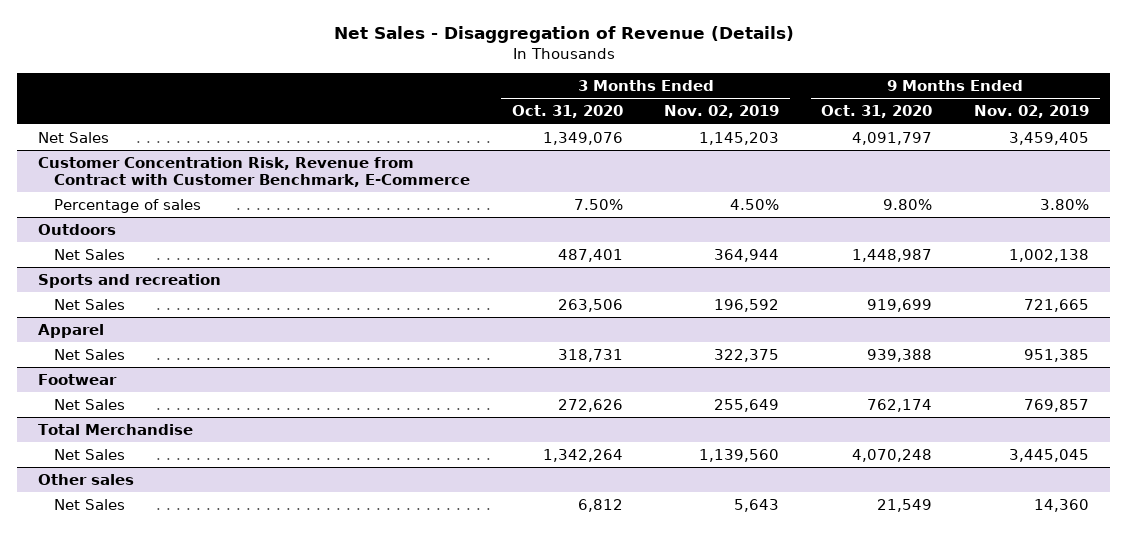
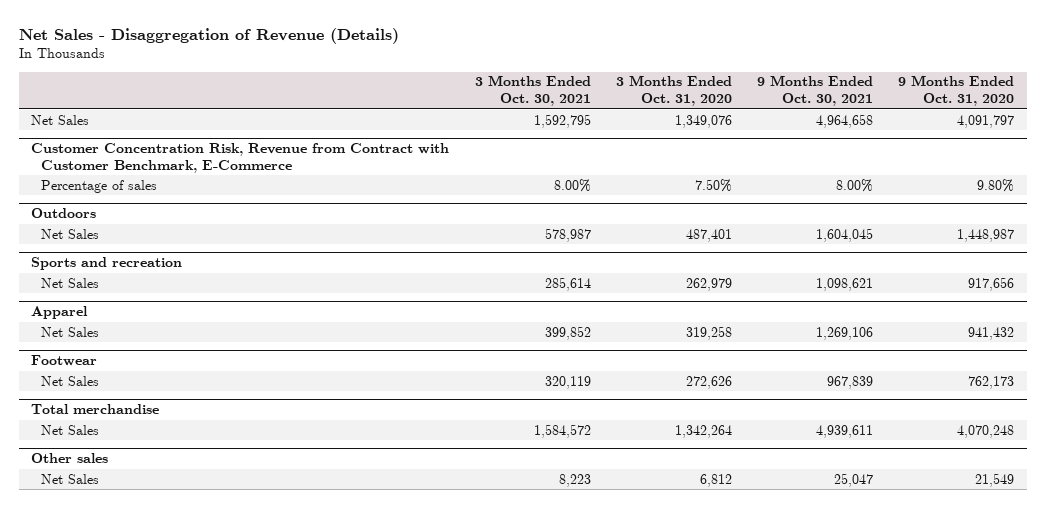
[664,105,780,119] Nov. 02, 2019 -> none
[974,105,1090,119] Nov. 02, 2019 -> none
none -> [474,75,591,107] 3 Months Ended Oct. 30, 2021
none -> [756,75,873,107] 9 Months Ended Oct. 30, 2021
[557,298,623,312] 263,506 -> [685,277,732,291] 262,979
[867,298,933,312] 919,699 -> [968,276,1015,291] 917,656
[557,348,623,362] 318,731 -> [685,325,732,340] 319,258
[867,348,933,362] 939,388 -> [968,326,1015,340] 941,432
[867,398,933,412] 762,174 -> [968,375,1015,389] 762,173
[37,423,193,435] Total Merchandise -> [31,404,160,415] Total merchandise

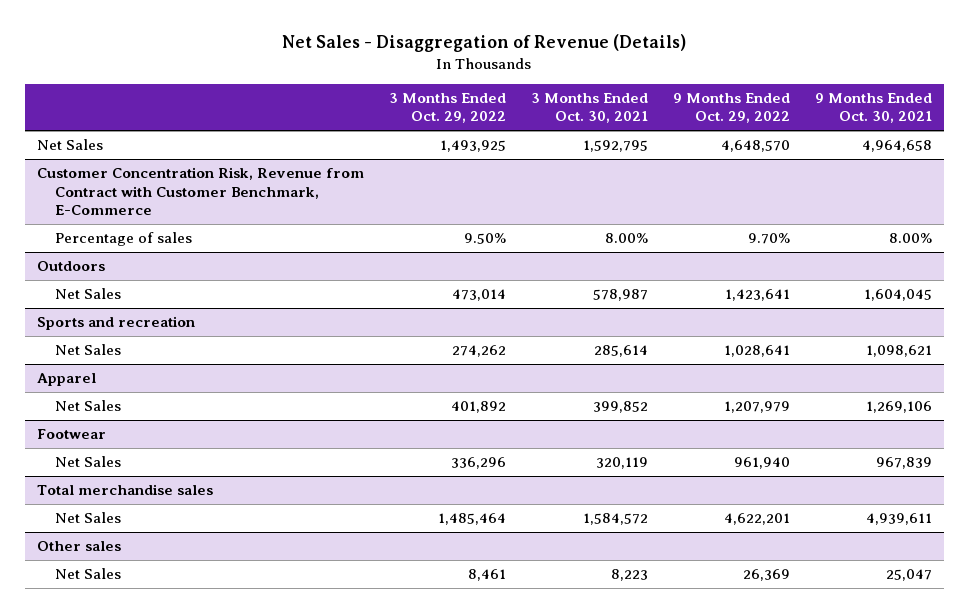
[615,75,732,107] 3 Months Ended Oct. 31, 2020 -> none
[898,75,1015,107] 9 Months Ended Oct. 31, 2020 -> none
none -> [389,92,507,124] 3 Months Ended Oct. 29, 2022
none -> [672,92,790,124] 9 Months Ended Oct. 29, 2022
[31,404,160,415] Total merchandise -> [37,484,214,496] Total merchandise sales

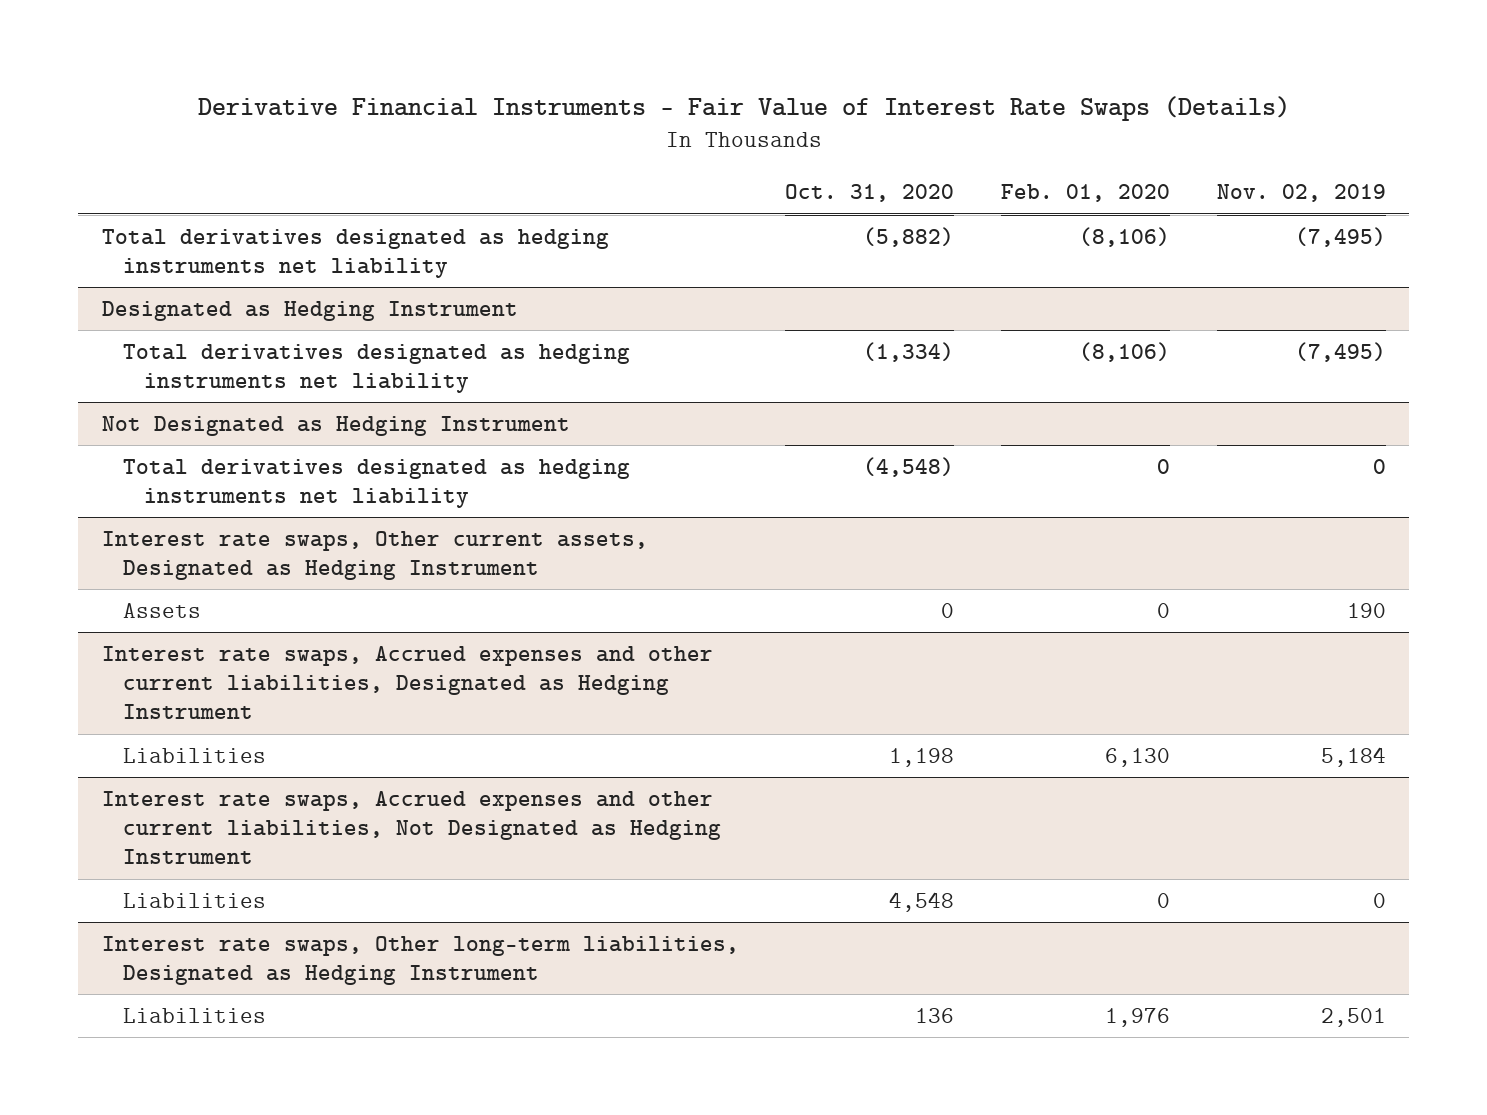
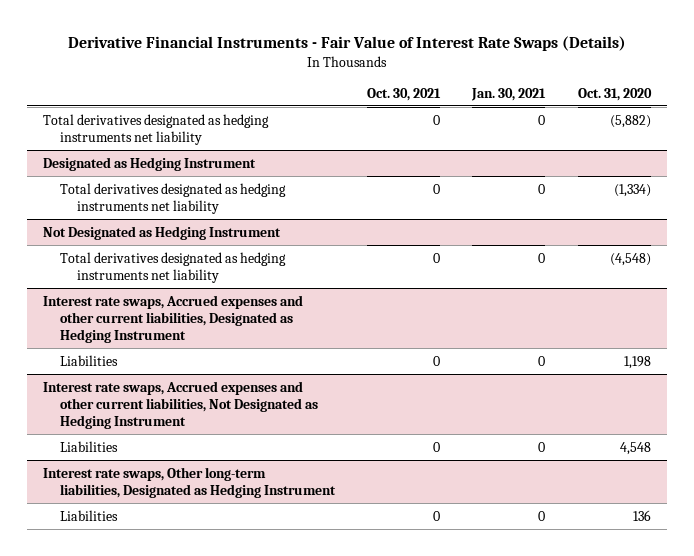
[1000,184,1170,203] Feb. 01, 2020 -> none
[1216,184,1386,203] Nov. 02, 2019 -> none
none -> [367,87,442,101] Oct. 30, 2021
none -> [471,87,547,101] Jan. 30, 2021
[101,530,648,581] Interest rate swaps, Other current assets, Designated as Hedging Instrument -> none
[122,602,201,618] Assets -> none

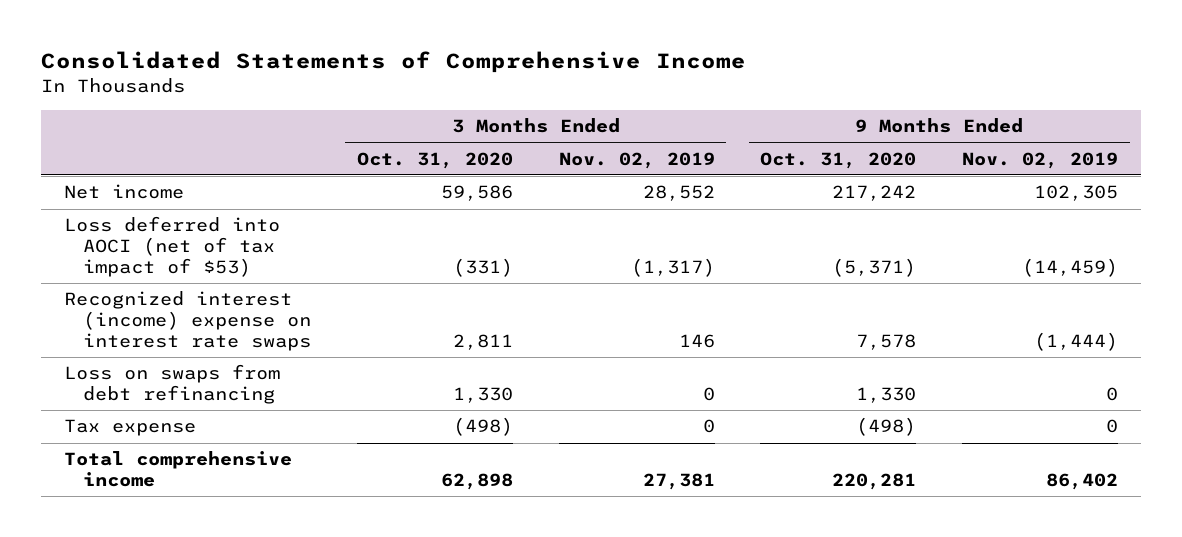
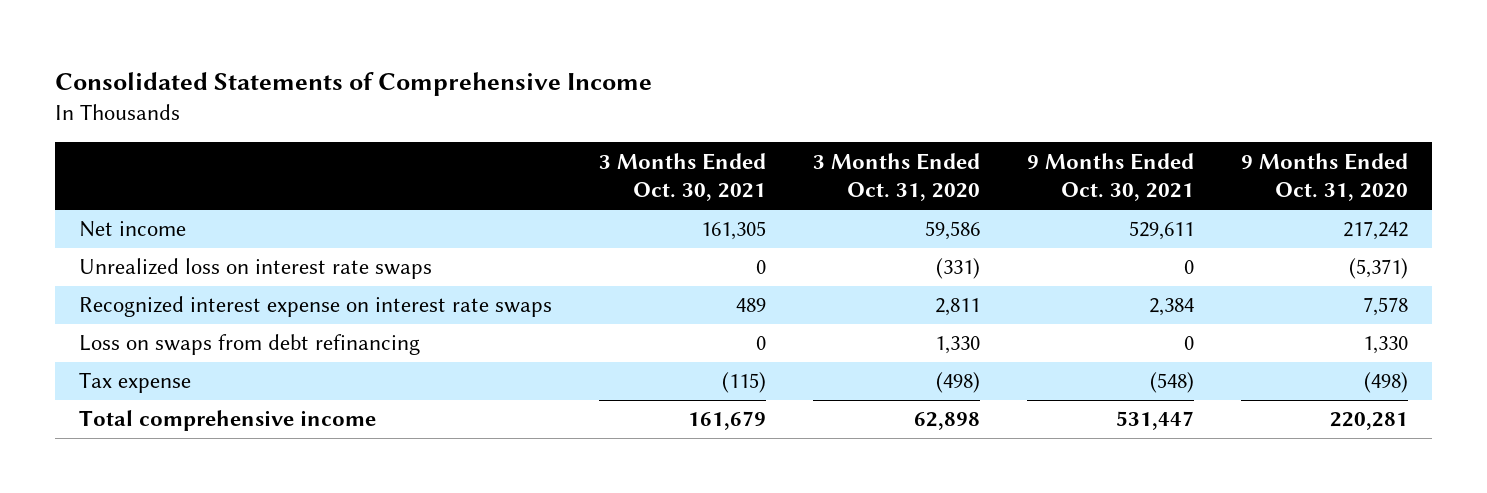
[558,151,715,169] Nov. 02, 2019 -> none
[962,151,1119,169] Nov. 02, 2019 -> none
none -> [598,152,766,202] 3 Months Ended Oct. 30, 2021
none -> [1026,152,1194,202] 9 Months Ended Oct. 30, 2021
[63,216,280,277] Loss deferred into AOCI (net of tax impact of $53) -> [78,258,432,280] Unrealized loss on interest rate swaps
[63,291,311,351] Recognized interest (income) expense on interest rate swaps -> [78,296,552,318] Recognized interest expense on interest rate swaps

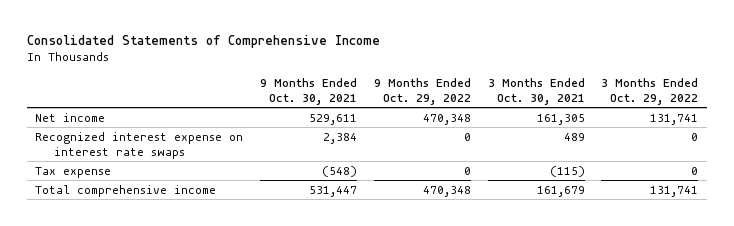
[812,152,980,202] 3 Months Ended Oct. 31, 2020 -> none
[1241,152,1409,202] 9 Months Ended Oct. 31, 2020 -> none
none -> [373,77,471,105] 9 Months Ended Oct. 29, 2022
none -> [601,77,699,105] 3 Months Ended Oct. 29, 2022
[78,258,432,280] Unrealized loss on interest rate swaps -> none
[78,334,420,356] Loss on swaps from debt refinancing -> none

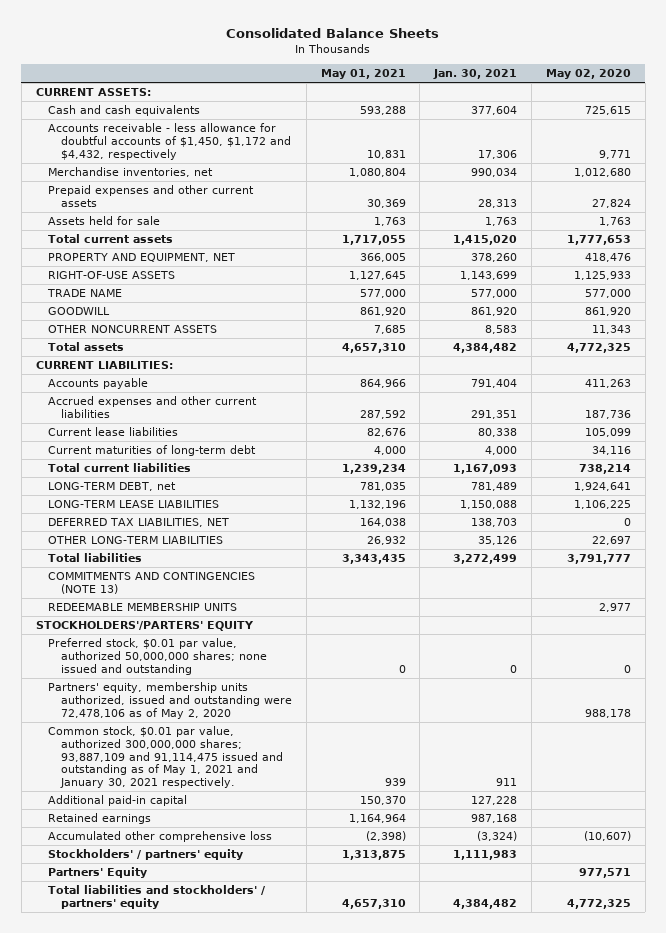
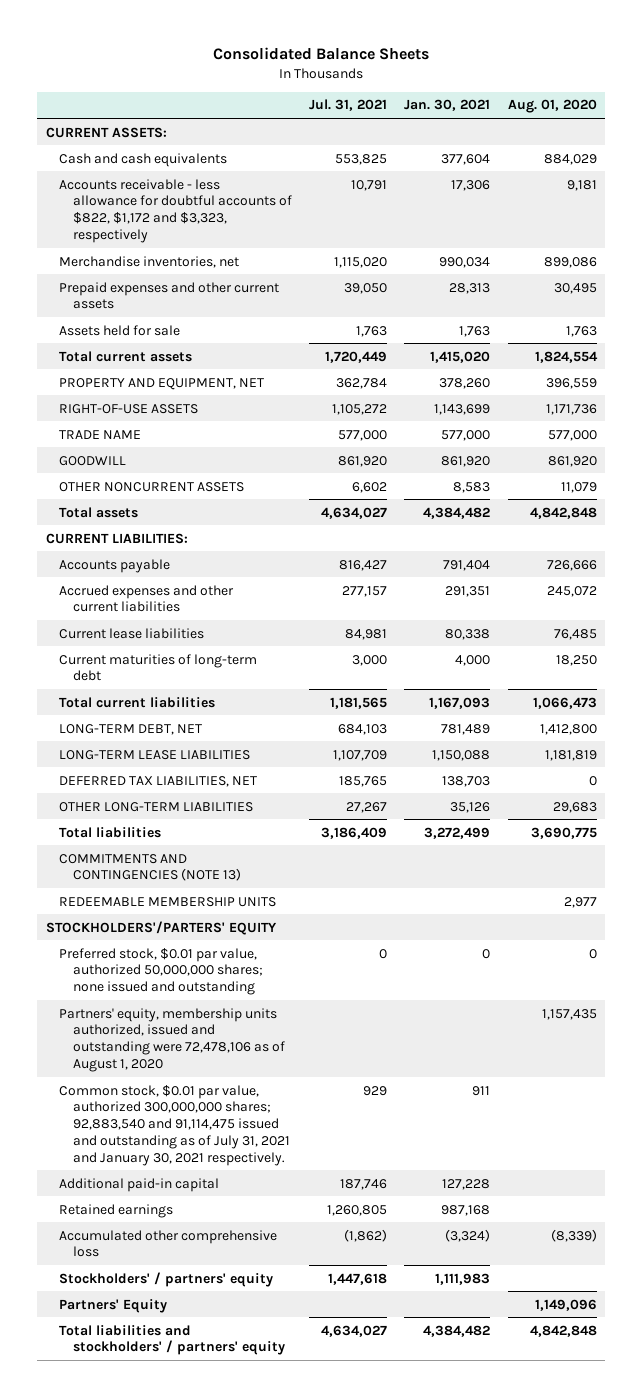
[320,69,406,80] May 01, 2021 -> none
[545,69,631,80] May 02, 2020 -> none
none -> [309,99,388,112] Jul. 31, 2021
none -> [507,99,597,114] Aug. 01, 2020
[48,123,292,160] Accounts receivable - less allowance for doubtful accounts of $1,450, $1,172 and $4,432, respectively -> [59,178,292,243] Accounts receivable - less allowance for doubtful accounts of $822, $1,172 and $3,323, respectively
[48,482,177,492] LONG-TERM DEBT, net -> [59,723,203,735] LONG-TERM DEBT, NET
[48,682,293,719] Partners' equity, membership units authorized, issued and outstanding were 72,478,106 as of May 2, 2020 -> [59,1007,285,1072] Partners' equity, membership units authorized, issued and outstanding were 72,478,106 as of August 1, 2020
[48,726,284,789] Common stock, $0.01 par value, authorized 300,000,000 shares; 93,887,109 and 91,114,475 issued and outstanding as of May 1, 2021 and January 30, 2021 respectively. -> [59,1084,290,1166] Common stock, $0.01 par value, authorized 300,000,000 shares; 92,883,540 and 91,114,475 issued and outstanding as of July 31, 2021 and January 30, 2021 respectively.

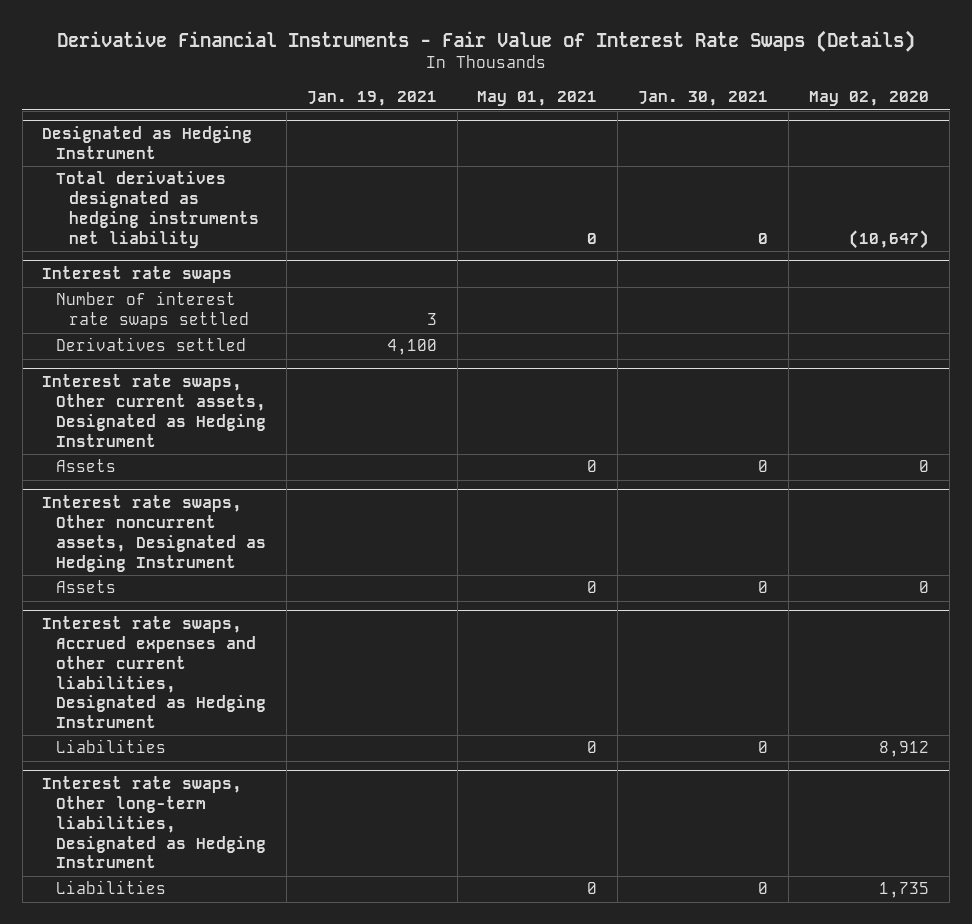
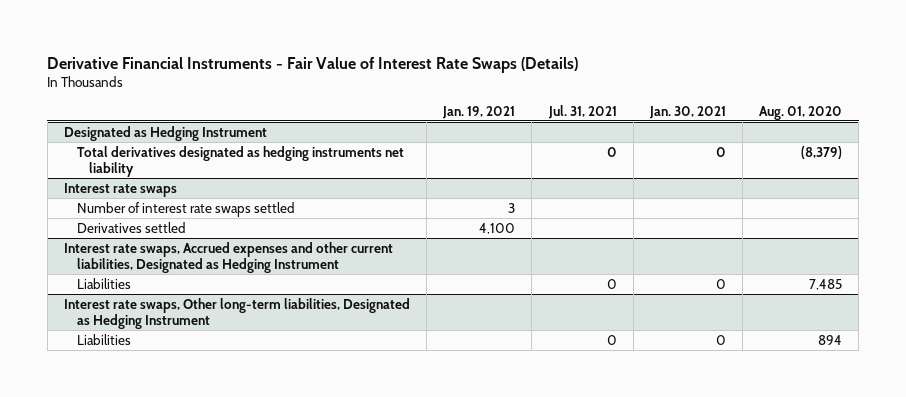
[477,91,598,107] May 01, 2021 -> none
[809,91,930,107] May 02, 2020 -> none
none -> [547,104,617,119] Jul. 31, 2021
none -> [759,105,843,120] Aug. 01, 2020
[42,374,266,447] Interest rate swaps, Other current assets, Designated as Hedging Instrument -> none
[55,459,116,473] Assets -> none
[42,495,266,572] Interest rate swaps, Other noncurrent assets, Designated as Hedging Instrument -> none
[55,580,116,594] Assets -> none

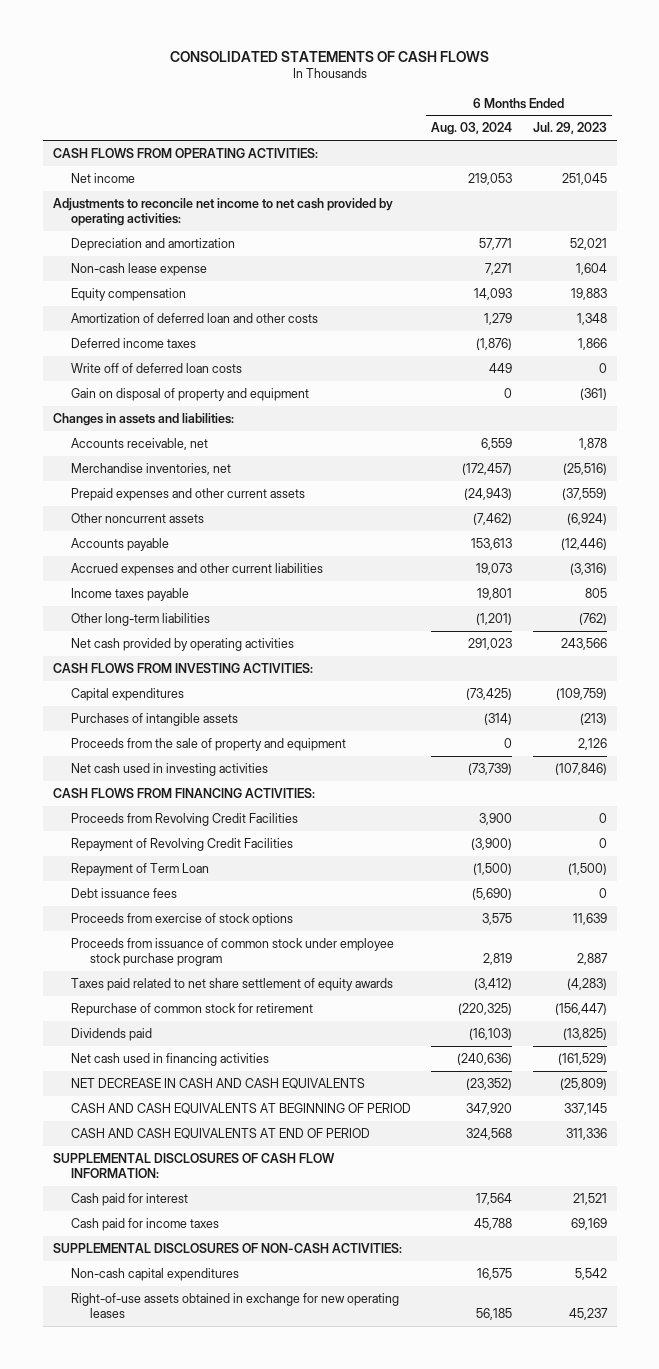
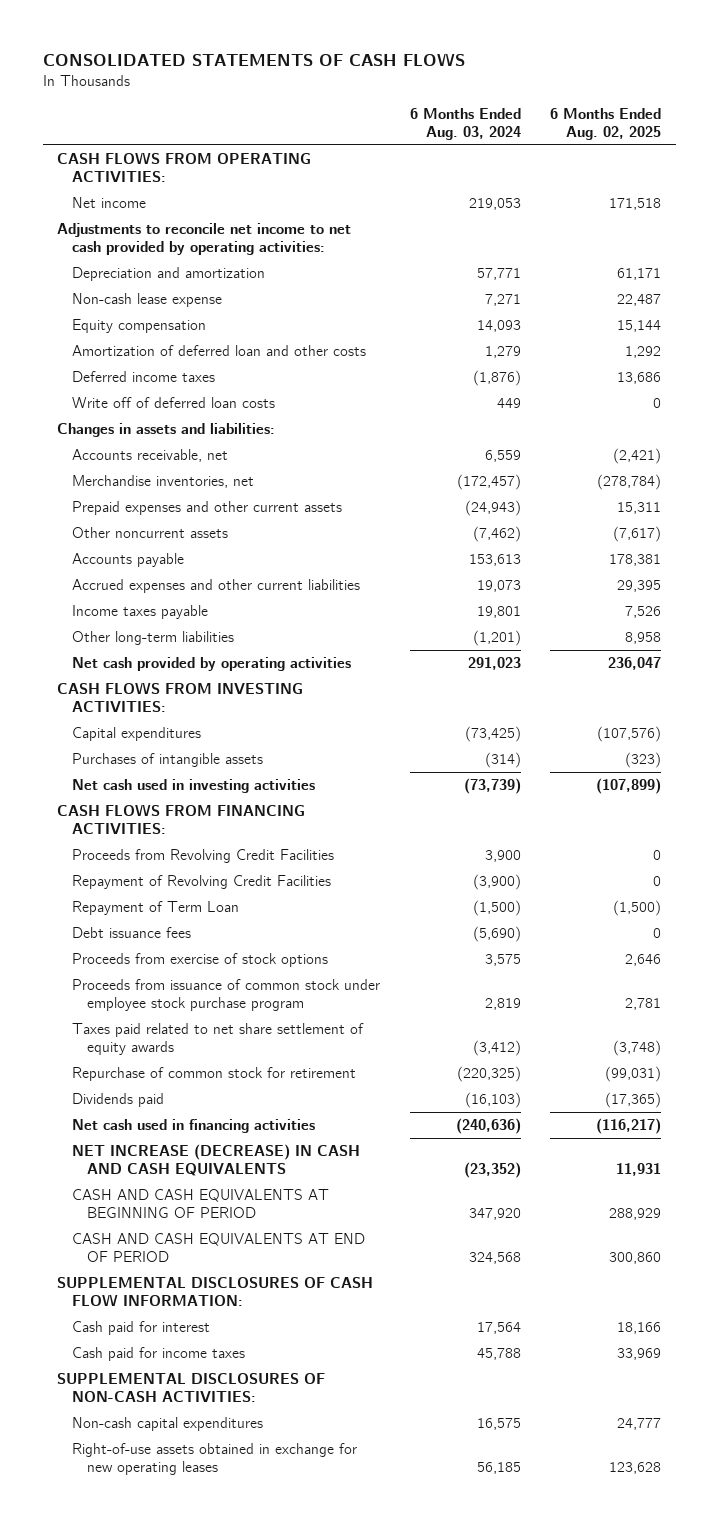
[532,122,607,135] Jul. 29, 2023 -> none
none -> [550,107,662,141] 6 Months Ended Aug. 02, 2025
[71,387,310,401] Gain on disposal of property and equipment -> none
[71,737,347,751] Proceeds from the sale of property and equipment -> none
[71,1077,366,1089] NET DECREASE IN CASH AND CASH EQUIVALENTS -> [72,1143,361,1177] NET INCREASE (DECREASE) IN CASH AND CASH EQUIVALENTS

